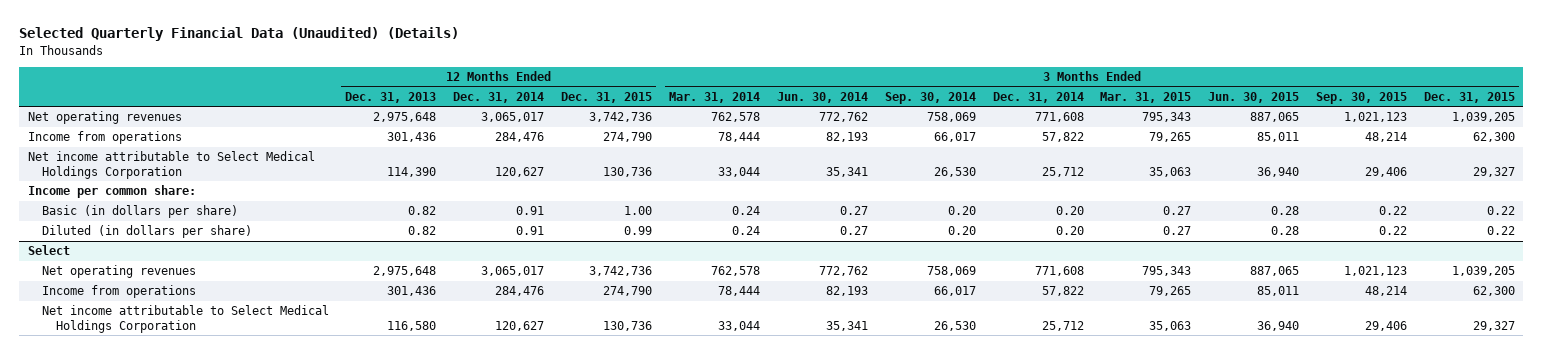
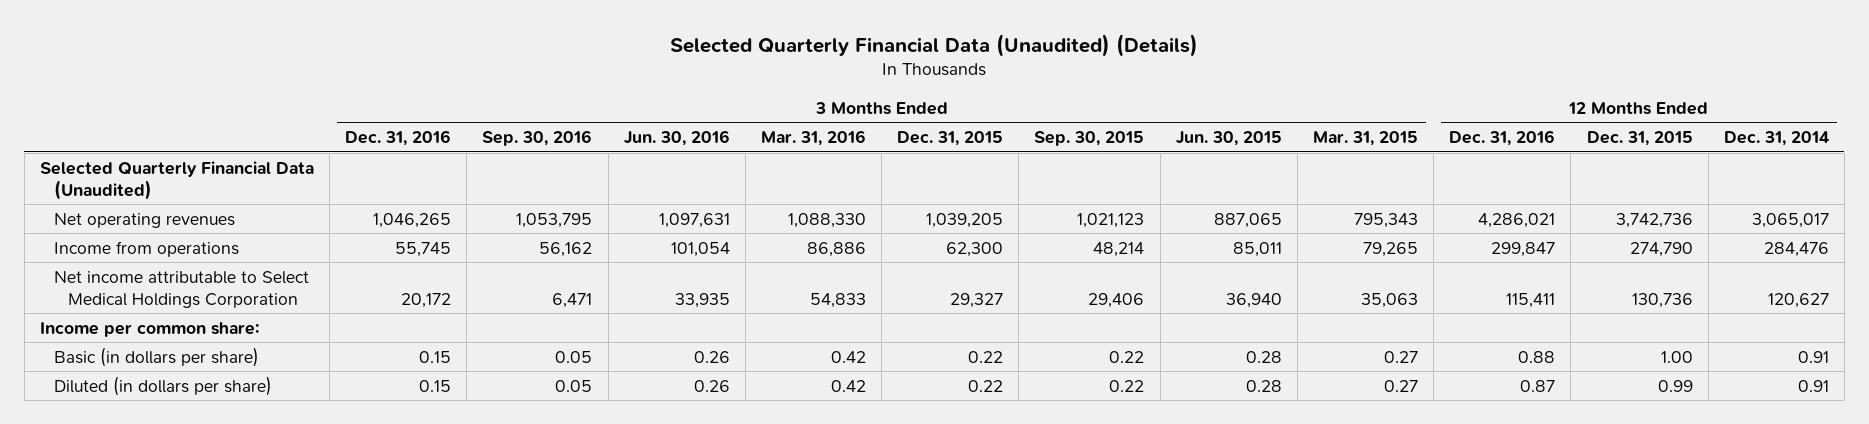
[345,91,437,103] Dec. 31, 2013 -> none
[669,91,761,103] Mar. 31, 2014 -> none
[776,91,868,103] Jun. 30, 2014 -> none
[884,91,976,104] Sep. 30, 2014 -> none
[992,91,1084,103] Dec. 31, 2014 -> none
none -> [345,130,452,147] Dec. 31, 2016
none -> [482,130,593,147] Sep. 30, 2016
none -> [623,130,730,147] Jun. 30, 2016
none -> [760,130,866,147] Mar. 31, 2016
none -> [1449,130,1556,147] Dec. 31, 2016
none -> [39,160,314,200] Selected Quarterly Financial Data (Unaudited)
[27,245,70,256] Select -> none
[41,265,196,279] Net operating revenues -> none
[41,285,196,299] Income from operations -> none
[41,305,329,333] Net income attributable to Select Medical Holdings Corporation -> none

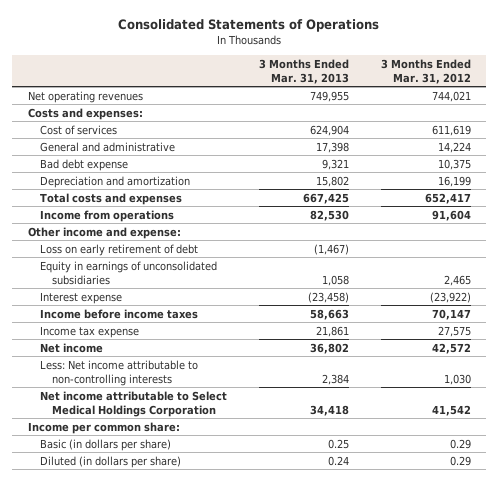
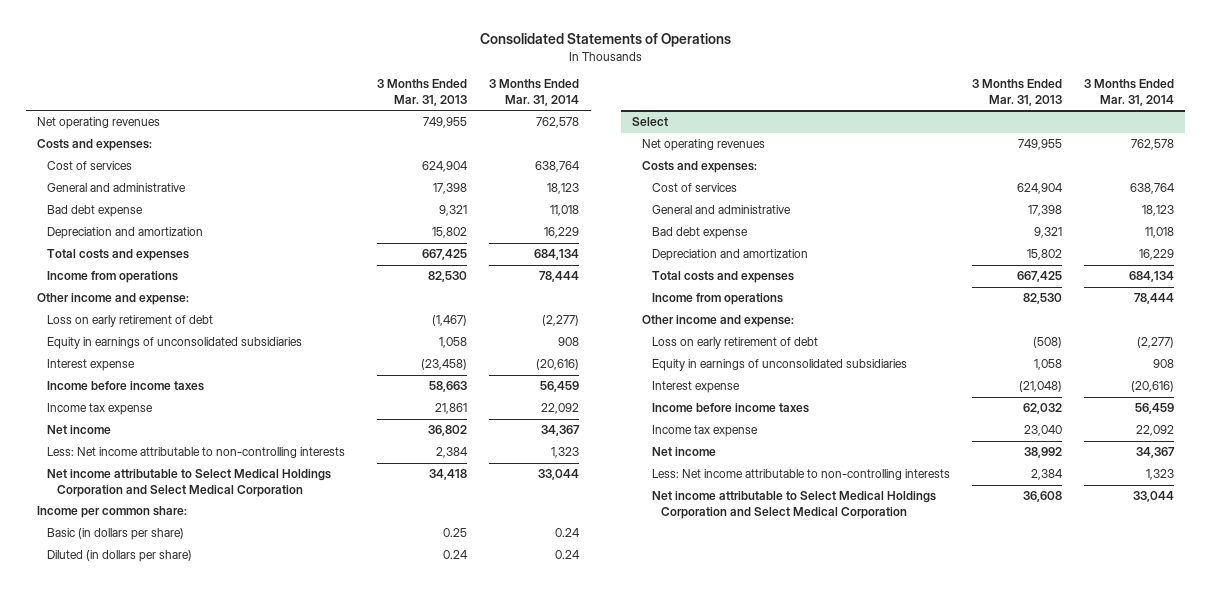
[380,58,471,84] 3 Months Ended Mar. 31, 2012 -> none
none -> [489,79,580,106] 3 Months Ended Mar. 31, 2014
[40,390,228,417] Net income attributable to Select Medical Holdings Corporation -> [46,469,331,497] Net income attributable to Select Medical Holdings Corporation and Select Medical Corporation
none -> [631,117,668,127] Select
none -> [641,139,765,152] Net operating revenues
none -> [641,161,757,174] Costs and expenses:
none -> [651,183,737,193] Cost of services
none -> [651,205,791,215] General and administrative
none -> [651,227,748,240] Bad debt expense
none -> [651,249,808,262] Depreciation and amortization
none -> [651,271,794,284] Total costs and expenses
none -> [651,293,783,306] Income from operations
none -> [641,315,794,328] Other income and expense:
none -> [651,337,818,350] Loss on early retirement of debt
none -> [651,359,907,372] Equity in earnings of unconsolidated subsidiaries
none -> [651,381,740,394] Interest expense
none -> [651,403,809,414] Income before income taxes
none -> [651,425,758,438] Income tax expense
none -> [651,447,716,457] Net income
none -> [651,469,950,481] Less: Net income attributable to non-controlling interests
none -> [651,491,936,519] Net income attributable to Select Medical Holdings Corporation and Select Medical Corporation

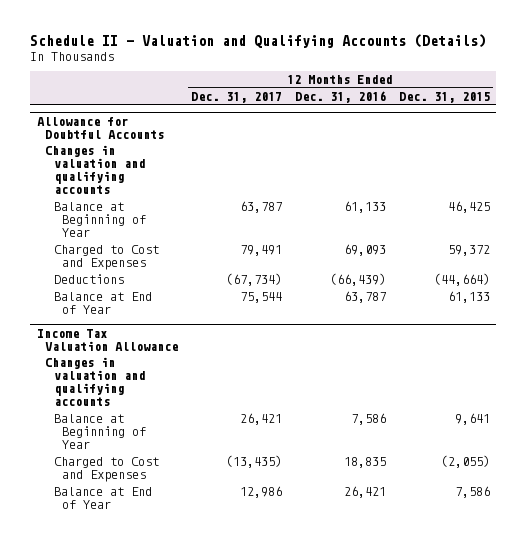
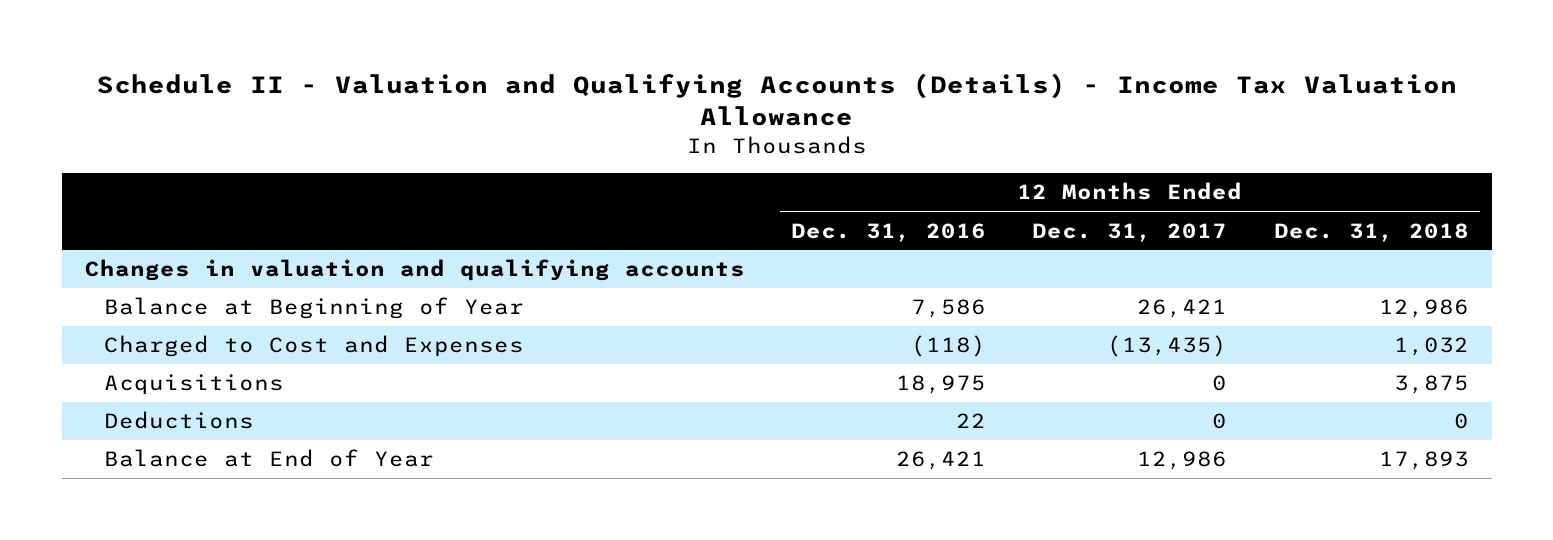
[30,34,487,49] Schedule II - Valuation and Qualifying Accounts (Details) -> [96,73,1457,127] Schedule II - Valuation and Qualifying Accounts (Details) - Income Tax Valuation Allowance
[398,92,490,104] Dec. 31, 2015 -> none
none -> [1273,222,1469,242] Dec. 31, 2018
[36,116,165,139] Allowance for Doubtful Accounts -> none
[53,202,147,238] Balance at Beginning of Year -> none
[53,245,159,271] Charged to Cost and Expenses -> none
[53,274,124,285] Deductions -> none
[53,292,152,315] Balance at End of Year -> none
[36,328,179,351] Income Tax Valuation Allowance -> none
[45,357,145,407] Changes in valuation and qualifying accounts -> none
[343,457,386,469] 18,835 -> [911,335,987,358] (118)
none -> [103,374,284,396] Acquisitions
none -> [103,411,254,430] Deductions

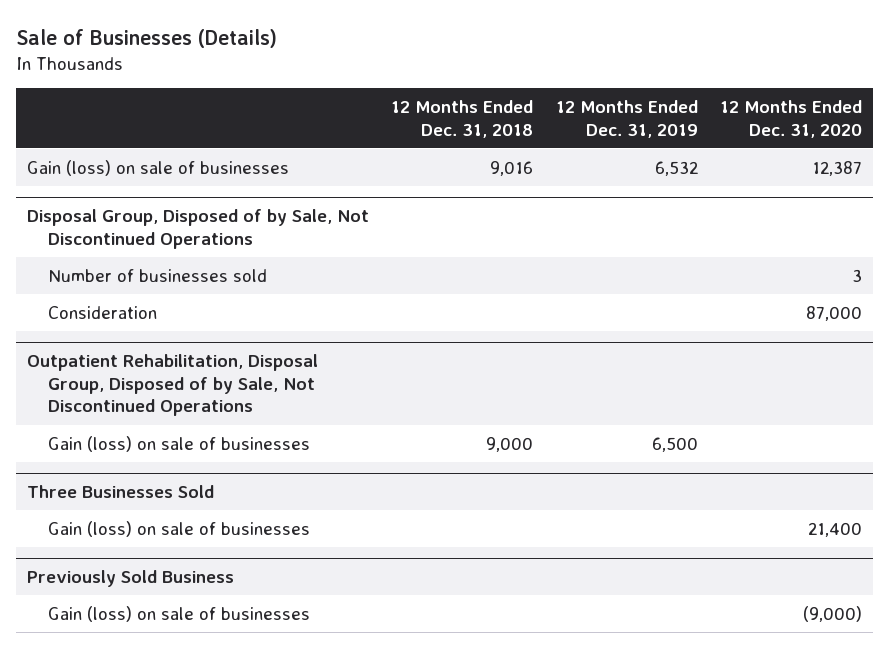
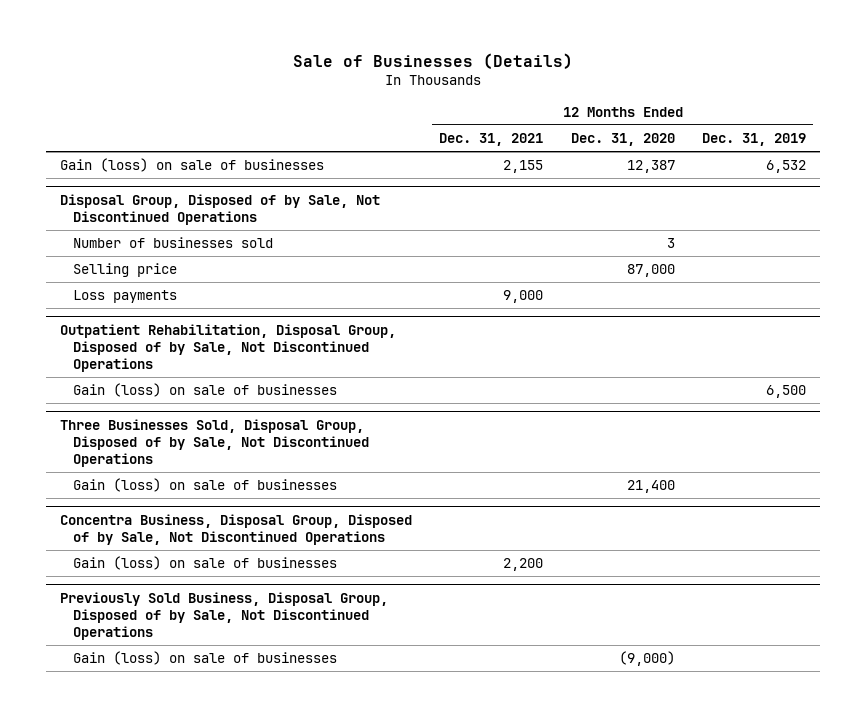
[391,99,534,138] 12 Months Ended Dec. 31, 2018 -> none
none -> [439,133,544,147] Dec. 31, 2021
[47,305,157,319] Consideration -> [72,263,177,278] Selling price
none -> [72,290,177,304] Loss payments
[27,484,215,498] Three Businesses Sold -> none
none -> [59,418,369,468] Three Businesses Sold, Disposal Group, Disposed of by Sale, Not Discontinued Operations
[27,569,235,587] Previously Sold Business -> none
none -> [59,513,412,545] Concentra Business, Disposal Group, Disposed of by Sale, Not Discontinued Operations
none -> [72,556,337,571] Gain (loss) on sale of businesses
none -> [59,591,388,641] Previously Sold Business, Disposal Group, Disposed of by Sale, Not Discontinued Operations

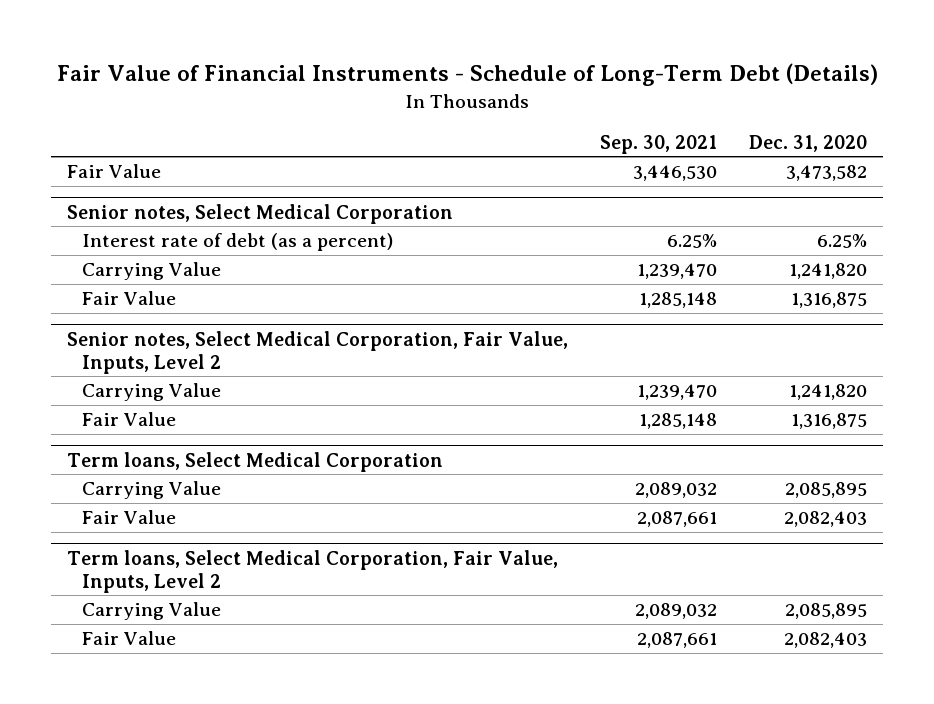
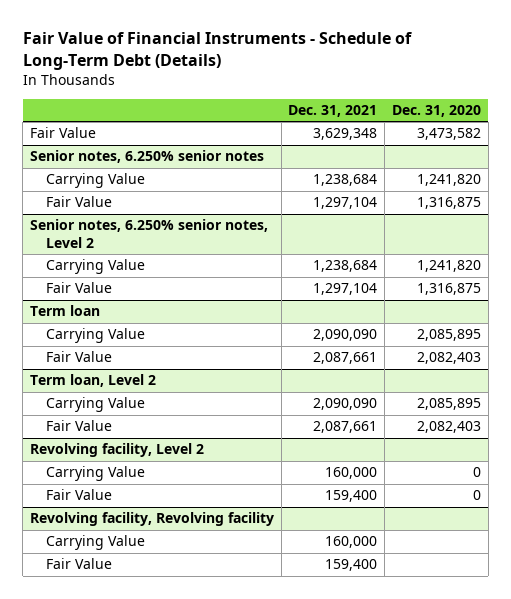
[599,134,717,154] Sep. 30, 2021 -> none
none -> [288,104,378,117] Dec. 31, 2021
[66,203,453,224] Senior notes, Select Medical Corporation -> none
[81,233,393,252] Interest rate of debt (as a percent) -> none
none -> [29,150,264,164] Senior notes, 6.250% senior notes
[66,330,568,374] Senior notes, Select Medical Corporation, Fair Value, Inputs, Level 2 -> none
none -> [29,219,268,248] Senior notes, 6.250% senior notes, Level 2
[66,451,443,472] Term loans, Select Medical Corporation -> none
none -> [29,305,100,317] Term loan
[66,549,558,593] Term loans, Select Medical Corporation, Fair Value, Inputs, Level 2 -> none
none -> [29,374,156,388] Term loan, Level 2
none -> [29,443,204,458] Revolving facility, Level 2
none -> [45,466,145,482] Carrying Value
none -> [45,489,112,501] Fair Value
none -> [29,512,274,527] Revolving facility, Revolving facility
none -> [45,535,145,551] Carrying Value
none -> [45,558,112,570] Fair Value

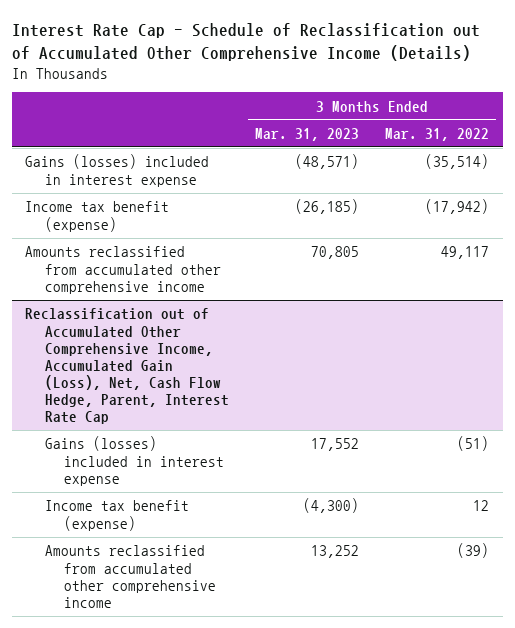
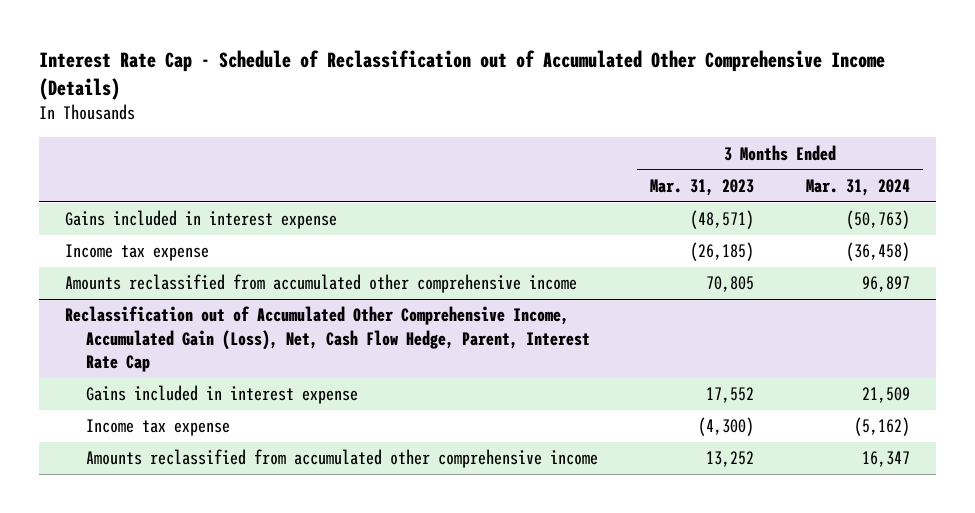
[385,127,490,141] Mar. 31, 2022 -> none
none -> [805,178,910,196] Mar. 31, 2024
[25,154,210,187] Gains (losses) included in interest expense -> [65,210,338,230] Gains included in interest expense
[25,201,170,232] Income tax benefit (expense) -> [65,244,210,262] Income tax expense
[44,436,224,486] Gains (losses) included in interest expense -> [86,385,359,405] Gains included in interest expense
[44,500,189,531] Income tax benefit (expense) -> [86,419,231,437] Income tax expense

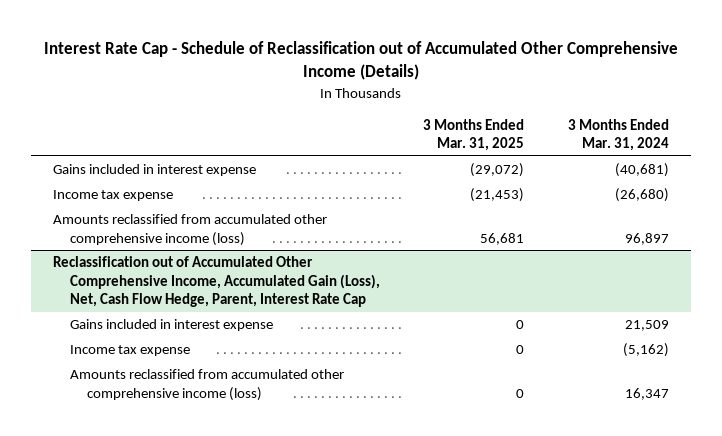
[649,178,754,196] Mar. 31, 2023 -> none
none -> [423,118,525,152] 3 Months Ended Mar. 31, 2025
[845,210,910,230] (50,763) -> [614,163,669,178] (40,681)
[845,242,910,262] (36,458) -> [614,188,669,203] (26,680)
[65,274,578,294] Amounts reclassified from accumulated other comprehensive income -> [52,214,327,246] Amounts reclassified from accumulated other comprehensive income (loss)
[86,449,599,469] Amounts reclassified from accumulated other comprehensive income -> [69,369,344,401] Amounts reclassified from accumulated other comprehensive income (loss)

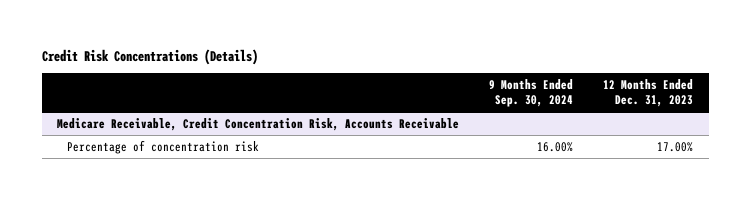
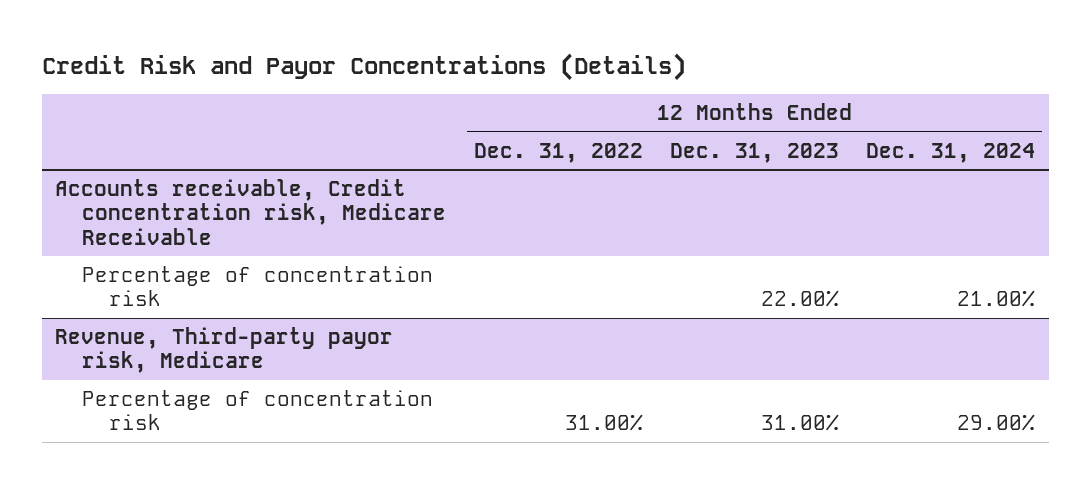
[41,48,258,65] Credit Risk Concentrations (Details) -> [41,52,686,81] Credit Risk and Payor Concentrations (Details)
[489,78,574,107] 9 Months Ended Sep. 30, 2024 -> none
none -> [473,142,643,163] Dec. 31, 2022
none -> [866,142,1036,163] Dec. 31, 2024
[56,118,459,132] Medicare Receivable, Credit Concentration Risk, Accounts Receivable -> [55,178,447,245] Accounts receivable, Credit concentration risk, Medicare Receivable
[657,142,694,153] 17.00% -> [761,290,840,308] 22.00%
none -> [55,326,394,374] Revenue, Third-party payor risk, Medicare
none -> [82,389,434,431] Percentage of concentration risk

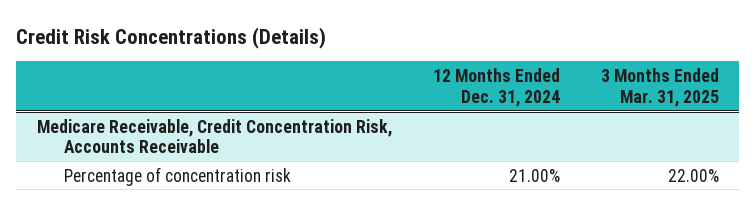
[41,52,686,81] Credit Risk and Payor Concentrations (Details) -> [16,26,327,49] Credit Risk Concentrations (Details)
[473,142,643,163] Dec. 31, 2022 -> none
[670,142,840,163] Dec. 31, 2023 -> none
none -> [600,67,719,107] 3 Months Ended Mar. 31, 2025
[55,178,447,245] Accounts receivable, Credit concentration risk, Medicare Receivable -> [36,118,392,154] Medicare Receivable, Credit Concentration Risk, Accounts Receivable
[55,326,394,374] Revenue, Third-party payor risk, Medicare -> none
[82,389,434,431] Percentage of concentration risk -> none

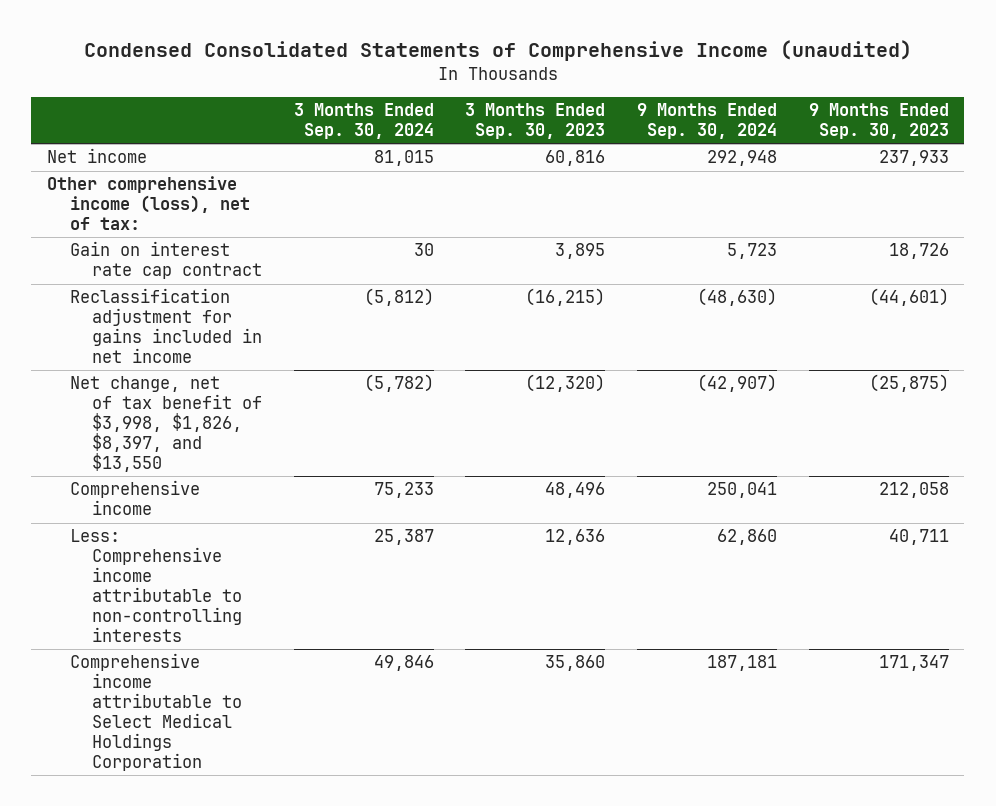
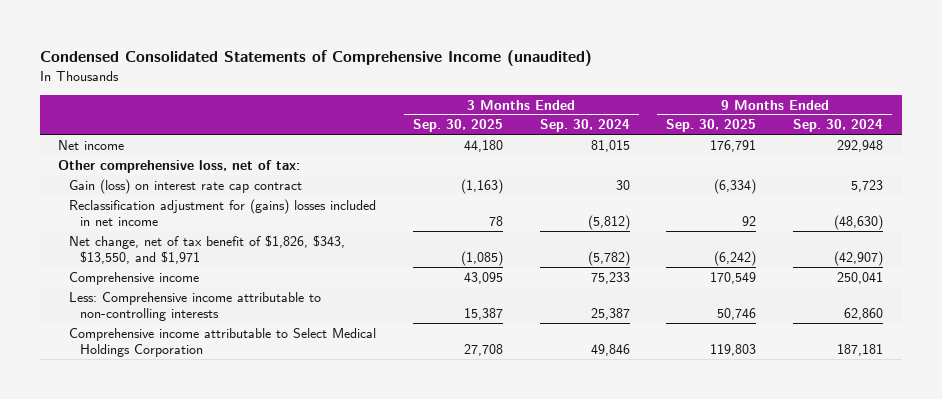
[465,103,606,139] 3 Months Ended Sep. 30, 2023 -> none
[808,103,949,139] 9 Months Ended Sep. 30, 2023 -> none
none -> [412,119,503,133] Sep. 30, 2025
none -> [666,119,757,133] Sep. 30, 2025
[47,176,250,231] Other comprehensive income (loss), net of tax: -> [58,159,301,173] Other comprehensive loss, net of tax:
[69,241,263,280] Gain on interest rate cap contract -> [69,178,303,194] Gain (loss) on interest rate cap contract
[69,288,263,364] Reclassification adjustment for gains included in net income -> [69,198,377,227] Reclassification adjustment for (gains) losses included in net income
[69,376,263,472] Net change, net of tax benefit of $3,998, $1,826, $8,397, and $13,550 -> [69,234,346,265] Net change, net of tax benefit of $1,826, $343, $13,550, and $1,971

